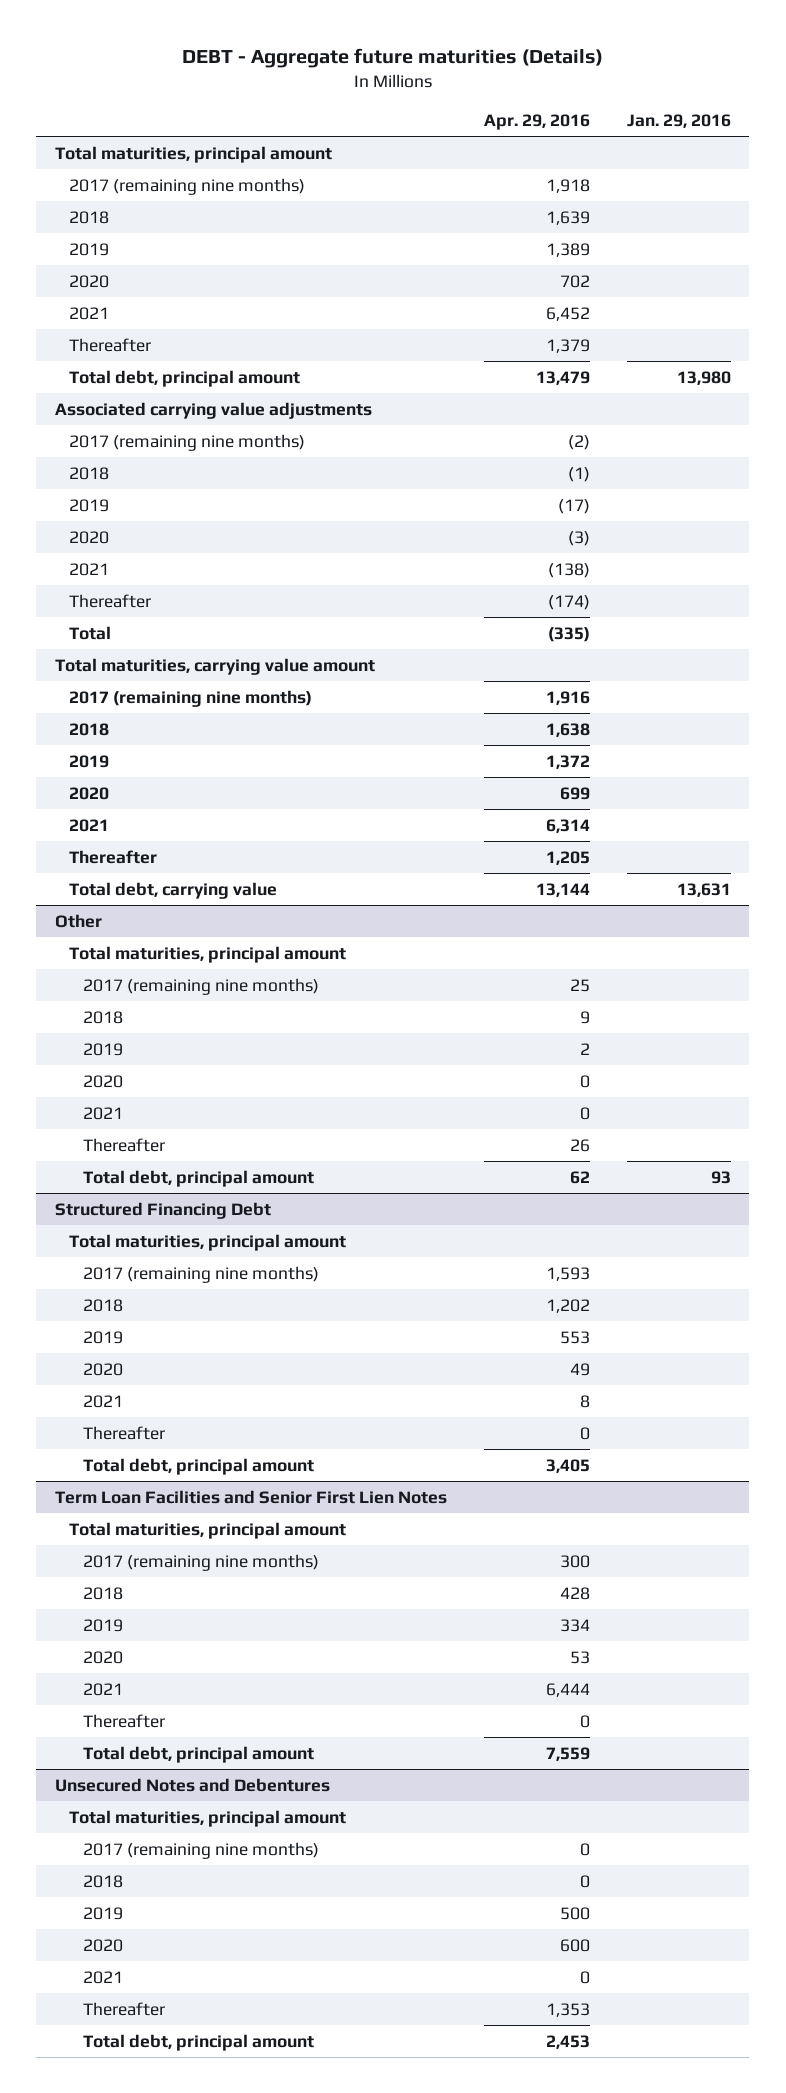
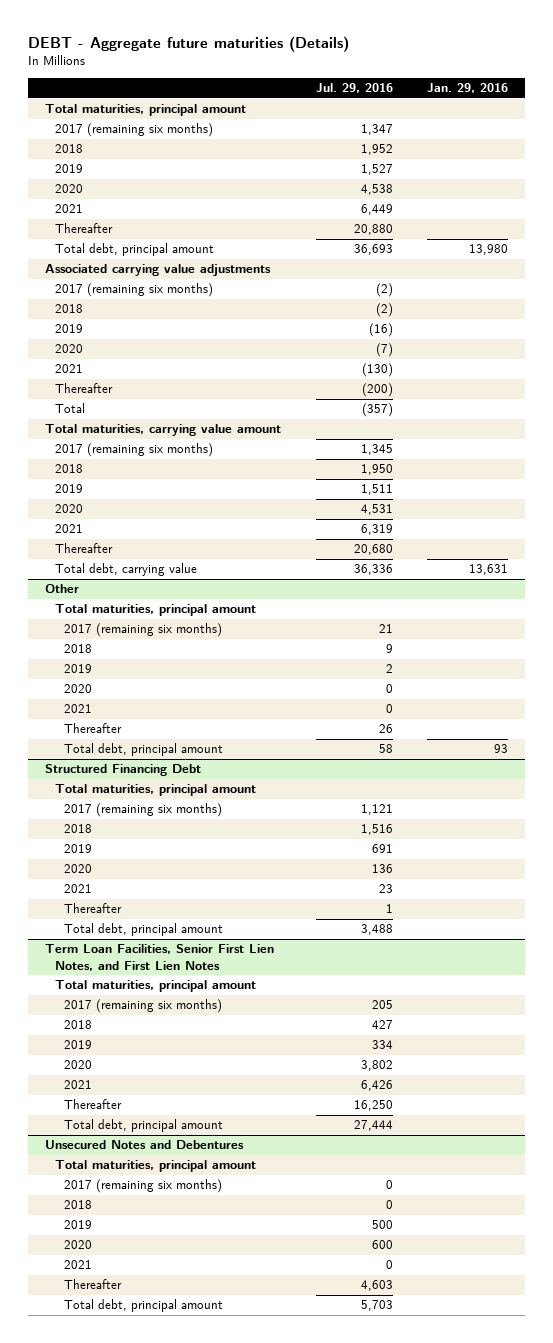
[483,114,590,131] Apr. 29, 2016 -> none
none -> [315,82,393,93] Jul. 29, 2016
[68,177,305,195] 2017 (remaining nine months) -> [54,123,213,138] 2017 (remaining six months)
[68,433,305,451] 2017 (remaining nine months) -> [54,283,213,298] 2017 (remaining six months)
[68,689,312,707] 2017 (remaining nine months) -> [54,443,213,458] 2017 (remaining six months)
[83,977,320,995] 2017 (remaining nine months) -> [64,623,223,638] 2017 (remaining six months)
[83,1265,320,1283] 2017 (remaining nine months) -> [64,803,223,818] 2017 (remaining six months)
[54,1489,447,1504] Term Loan Facilities and Senior First Lien Notes -> [45,944,275,971] Term Loan Facilities, Senior First Lien Notes, and First Lien Notes
[83,1553,320,1571] 2017 (remaining nine months) -> [64,999,223,1014] 2017 (remaining six months)
[83,1841,320,1859] 2017 (remaining nine months) -> [64,1179,223,1194] 2017 (remaining six months)

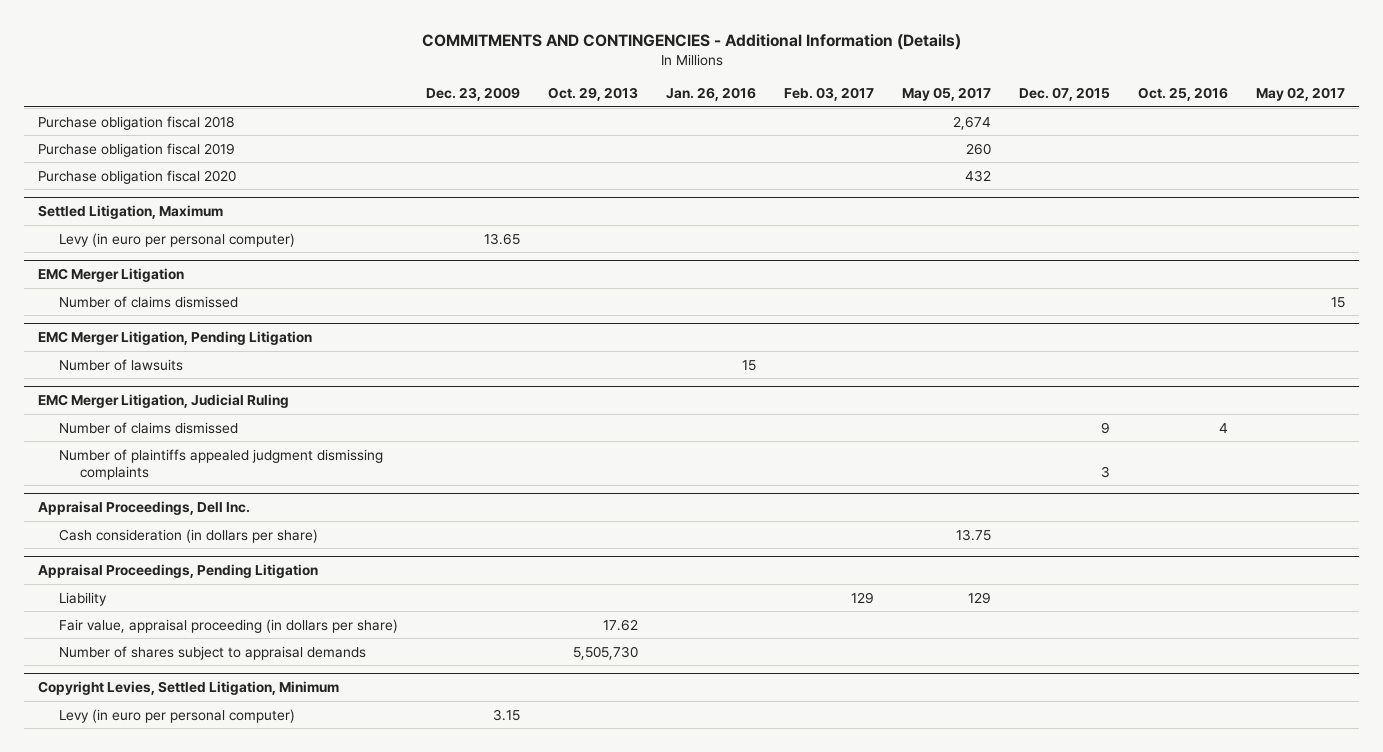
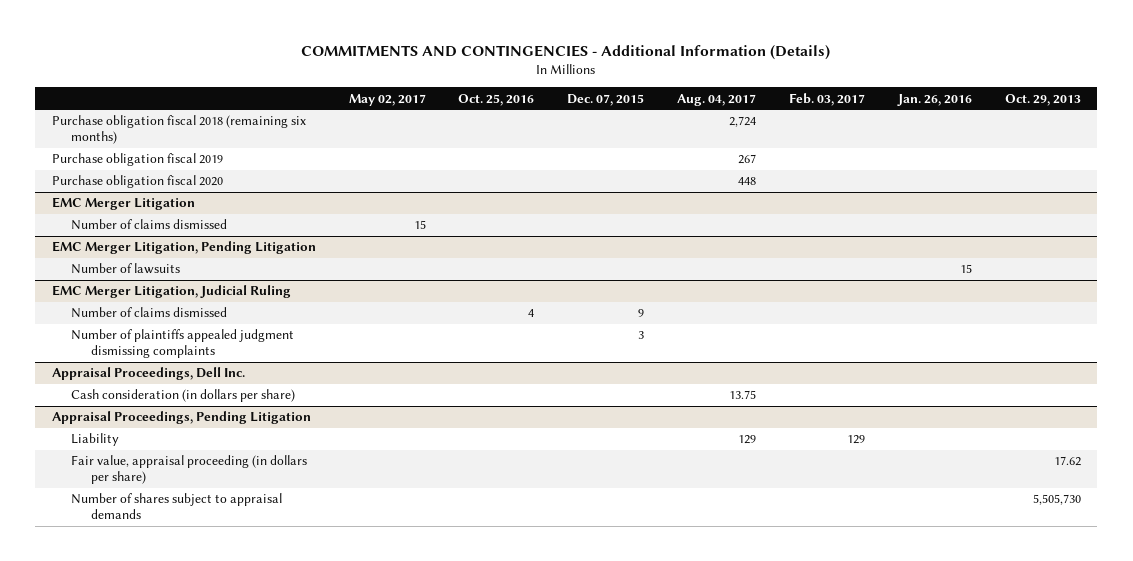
[425,86,520,101] Dec. 23, 2009 -> none
[901,86,991,101] May 05, 2017 -> none
none -> [677,93,757,106] Aug. 04, 2017
[38,115,235,130] Purchase obligation fiscal 2018 -> [51,115,306,145] Purchase obligation fiscal 2018 (remaining six months)
[38,205,224,220] Settled Litigation, Maximum -> none
[59,232,296,247] Levy (in euro per personal computer) -> none
[38,681,340,696] Copyright Levies, Settled Litigation, Minimum -> none
[59,708,296,723] Levy (in euro per personal computer) -> none

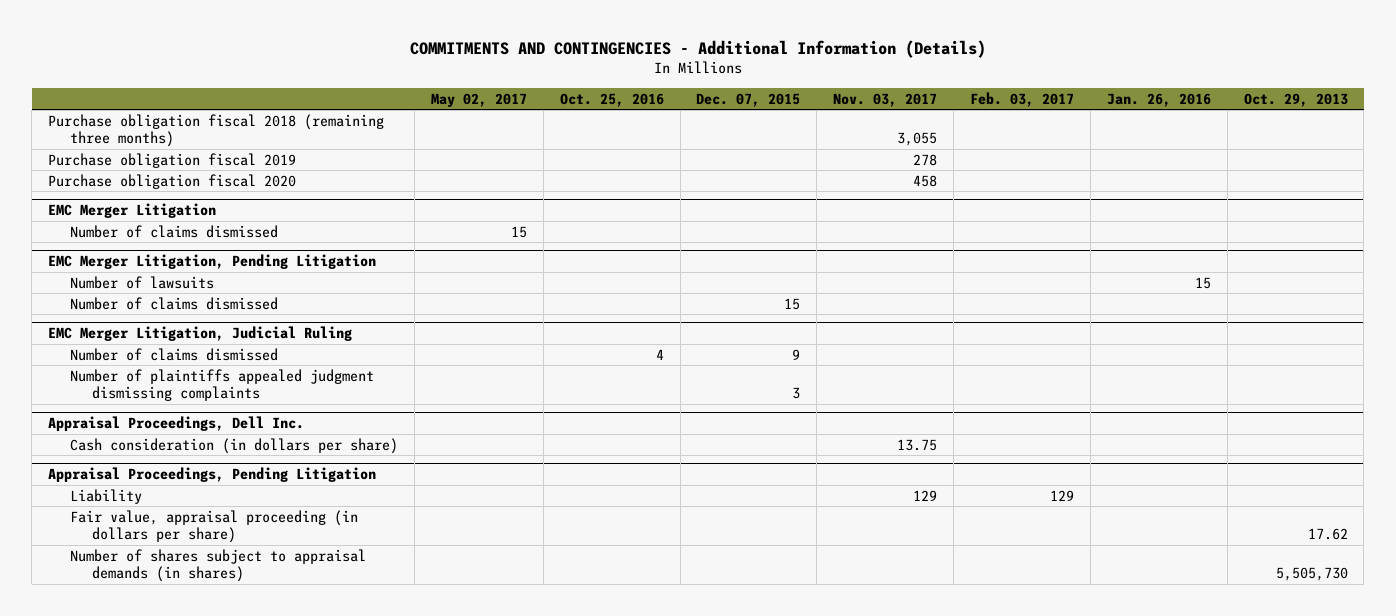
[677,93,757,106] Aug. 04, 2017 -> none
none -> [833,92,938,107] Nov. 03, 2017
[51,115,306,145] Purchase obligation fiscal 2018 (remaining six months) -> [47,113,384,147] Purchase obligation fiscal 2018 (remaining three months)
none -> [70,296,279,310] Number of claims dismissed
[71,493,283,520] Number of shares subject to appraisal demands -> [70,548,367,582] Number of shares subject to appraisal demands (in shares)

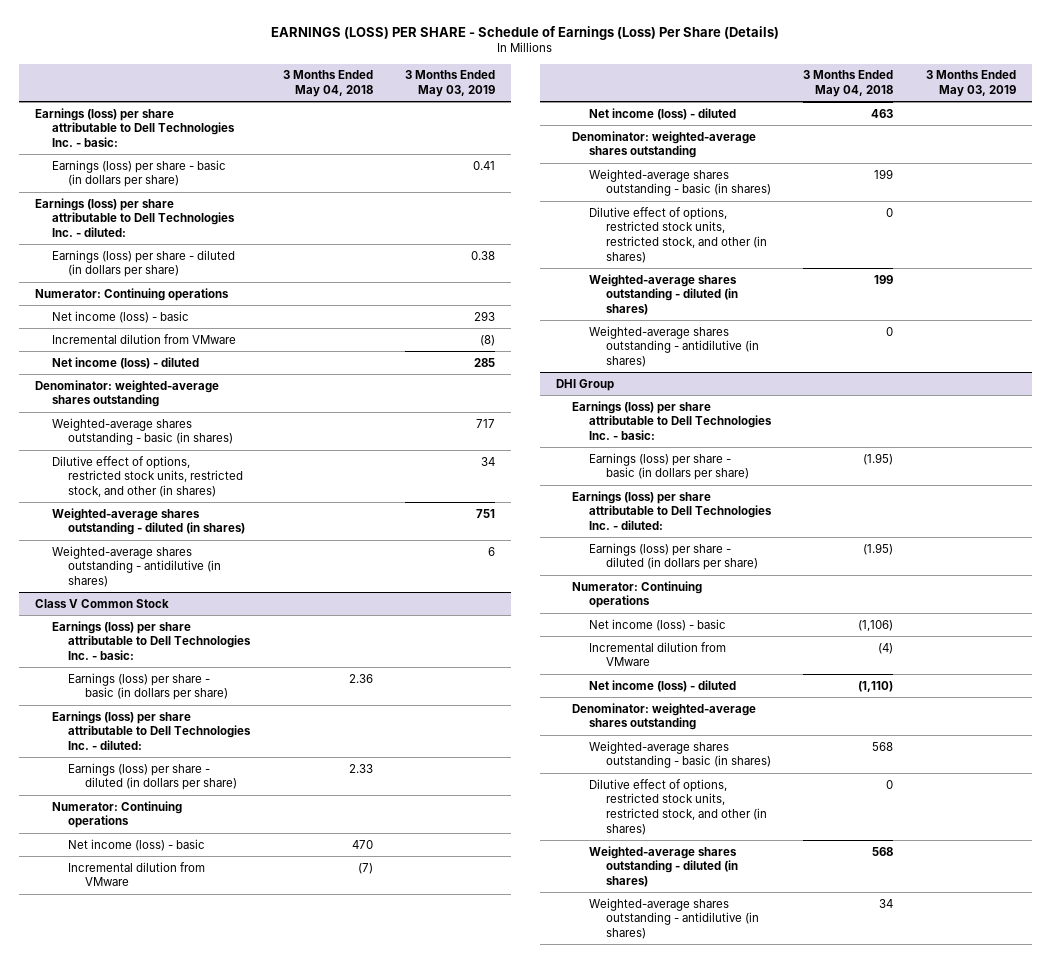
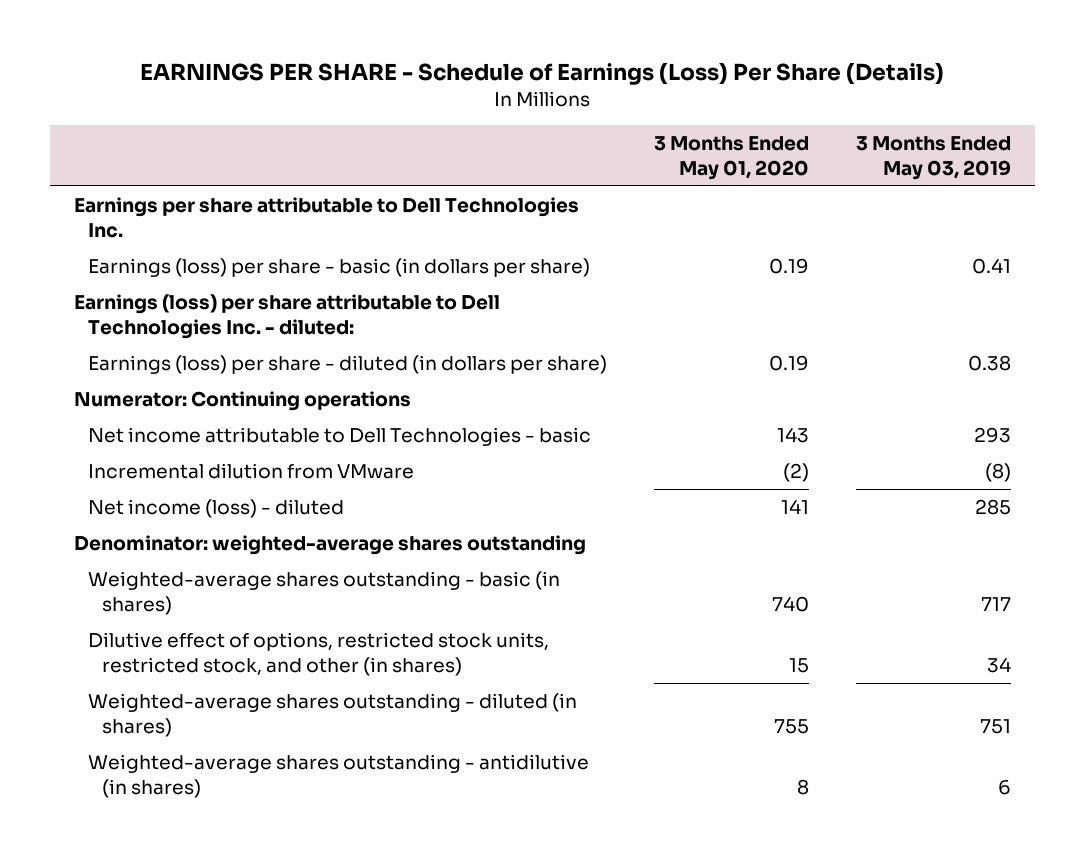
[271,25,780,40] EARNINGS (LOSS) PER SHARE - Schedule of Earnings (Loss) Per Share (Details) -> [140,61,945,85] EARNINGS PER SHARE - Schedule of Earnings (Loss) Per Share (Details)
[282,70,373,97] 3 Months Ended May 04, 2018 -> none
none -> [653,135,809,180] 3 Months Ended May 01, 2020
[34,107,235,148] Earnings (loss) per share attributable to Dell Technologies Inc. - basic: -> [73,196,579,238] Earnings per share attributable to Dell Technologies Inc.
[51,310,189,323] Net income (loss) - basic -> [87,426,591,446] Net income attributable to Dell Technologies - basic
[34,598,169,608] Class V Common Stock -> none
[51,620,252,661] Earnings (loss) per share attributable to Dell Technologies Inc. - basic: -> none
[68,672,229,701] Earnings (loss) per share - basic (in dollars per share) -> none
[51,710,252,751] Earnings (loss) per share attributable to Dell Technologies Inc. - diluted: -> none
[68,762,238,791] Earnings (loss) per share - diluted (in dollars per share) -> none
[51,800,182,829] Numerator: Continuing operations -> none
[68,838,206,851] Net income (loss) - basic -> none
[68,861,206,887] Incremental dilution from VMware -> none
[589,107,737,120] Net income (loss) - diluted -> none
[572,130,757,159] Denominator: weighted-average shares outstanding -> none
[589,168,771,197] Weighted-average shares outstanding - basic (in shares) -> none
[589,206,767,264] Dilutive effect of options, restricted stock units, restricted stock, and other (in shares) -> none
[589,273,738,316] Weighted-average shares outstanding - diluted (in shares) -> none
[589,325,759,368] Weighted-average shares outstanding - antidilutive (in shares) -> none
[555,378,614,391] DHI Group -> none
[572,400,773,441] Earnings (loss) per share attributable to Dell Technologies Inc. - basic: -> none
[589,452,749,481] Earnings (loss) per share - basic (in dollars per share) -> none
[572,490,773,531] Earnings (loss) per share attributable to Dell Technologies Inc. - diluted: -> none
[589,542,758,571] Earnings (loss) per share - diluted (in dollars per share) -> none
[572,580,703,609] Numerator: Continuing operations -> none
[589,618,727,631] Net income (loss) - basic -> none
[589,641,727,667] Incremental dilution from VMware -> none
[589,679,737,692] Net income (loss) - diluted -> none
[572,702,757,731] Denominator: weighted-average shares outstanding -> none
[589,740,771,769] Weighted-average shares outstanding - basic (in shares) -> none
[589,778,767,836] Dilutive effect of options, restricted stock units, restricted stock, and other (in shares) -> none
[589,845,738,888] Weighted-average shares outstanding - diluted (in shares) -> none
[589,897,759,940] Weighted-average shares outstanding - antidilutive (in shares) -> none

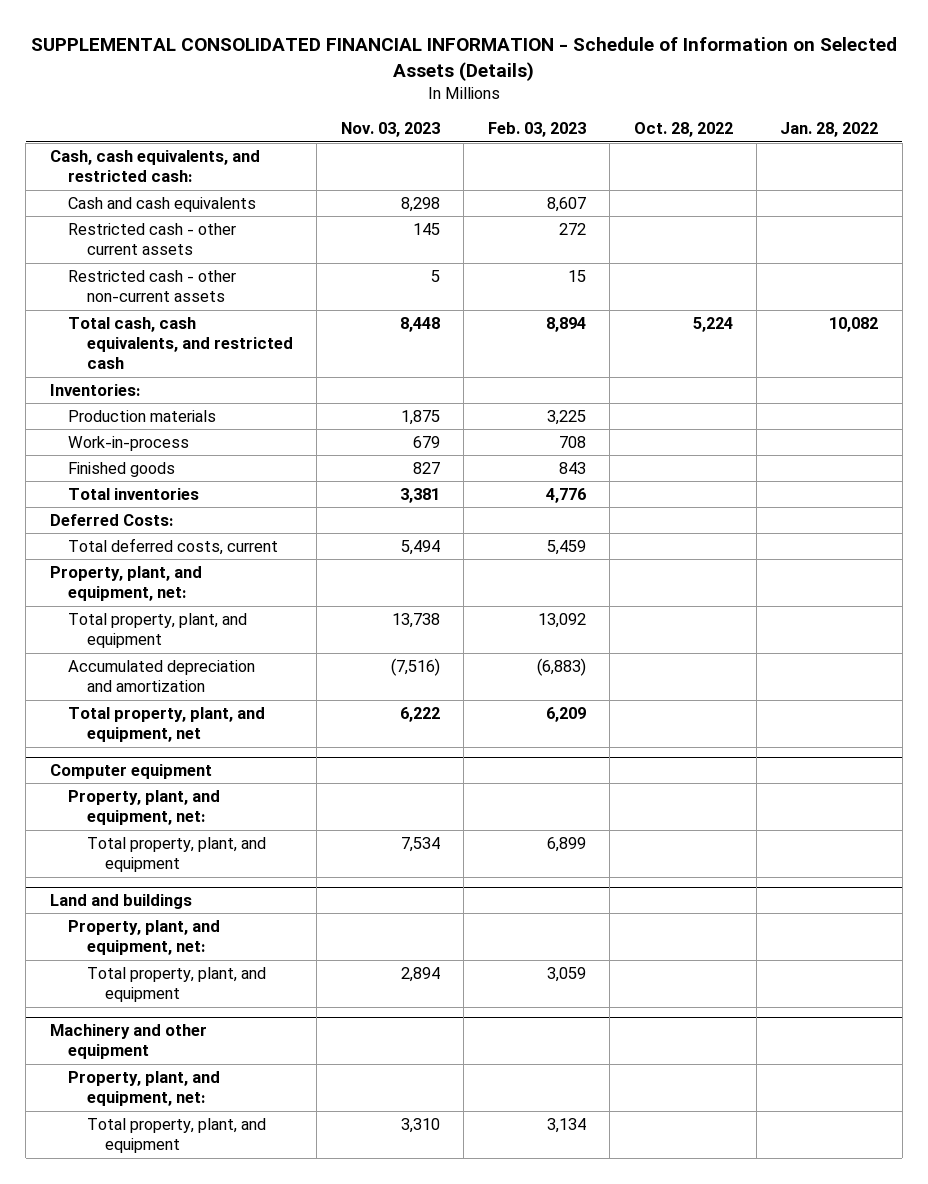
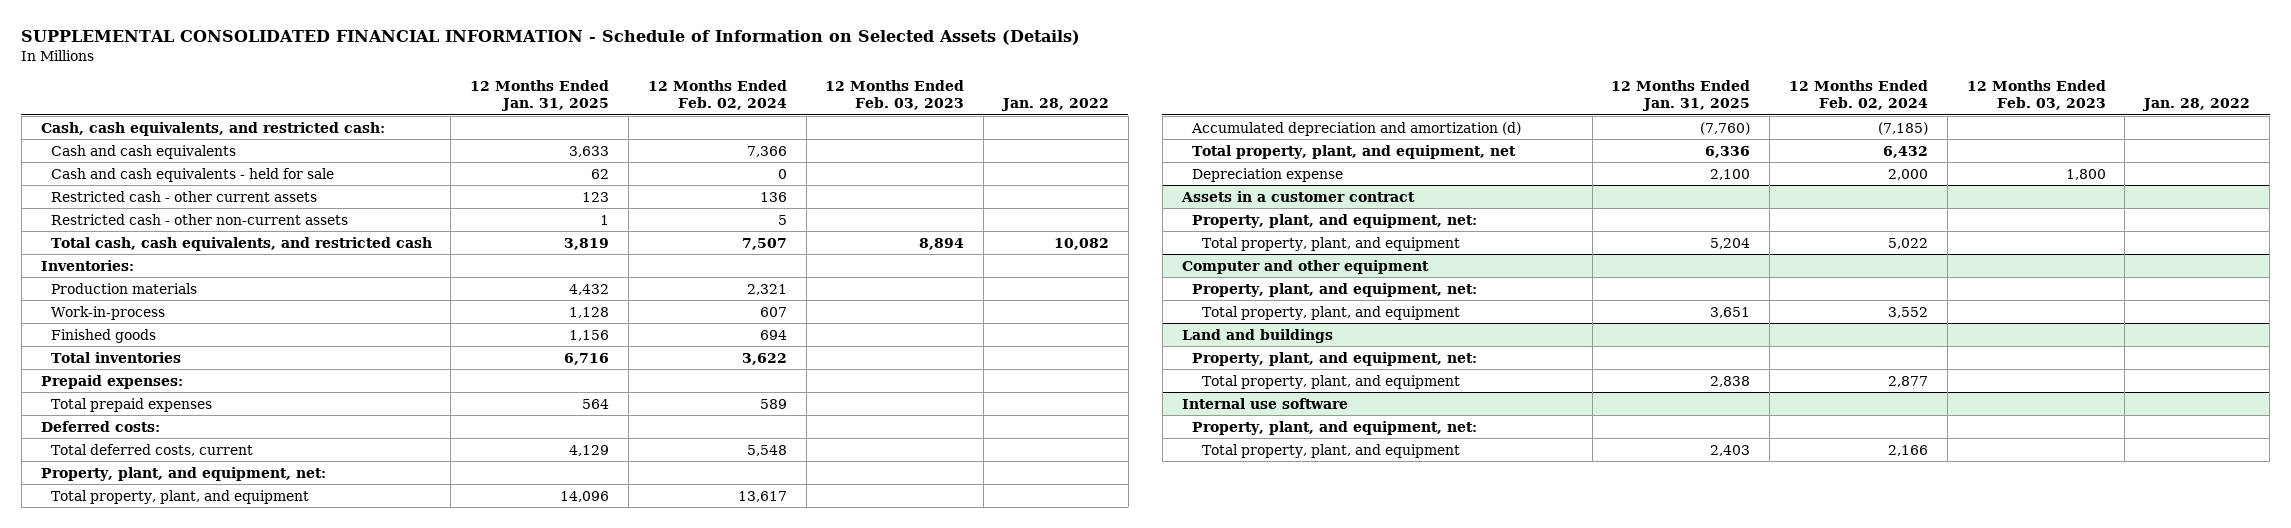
[340,122,440,138] Nov. 03, 2023 -> none
[487,122,586,138] Feb. 03, 2023 -> none
[633,122,733,138] Oct. 28, 2022 -> none
none -> [470,80,610,111] 12 Months Ended Jan. 31, 2025
none -> [647,80,787,110] 12 Months Ended Feb. 02, 2024
none -> [825,80,965,110] 12 Months Ended Feb. 03, 2023
none -> [50,167,334,182] Cash and cash equivalents - held for sale
none -> [40,374,183,389] Prepaid expenses:
none -> [50,397,212,412] Total prepaid expenses
[49,513,173,526] Deferred Costs: -> [40,420,160,432] Deferred costs:
[68,659,256,693] Accumulated depreciation and amortization -> [1190,121,1521,136] Accumulated depreciation and amortization (d)
none -> [1191,167,1343,182] Depreciation expense
none -> [1180,190,1415,202] Assets in a customer contract
none -> [1191,213,1477,228] Property, plant, and equipment, net:
none -> [1201,236,1460,251] Total property, plant, and equipment
[49,764,212,780] Computer equipment -> [1181,259,1429,274] Computer and other equipment
[49,1024,207,1060] Machinery and other equipment -> none
[68,1070,221,1107] Property, plant, and equipment, net: -> none
[86,1117,266,1154] Total property, plant, and equipment -> none
none -> [1181,397,1348,409] Internal use software
none -> [1191,420,1477,435] Property, plant, and equipment, net:
none -> [1201,443,1460,458] Total property, plant, and equipment

